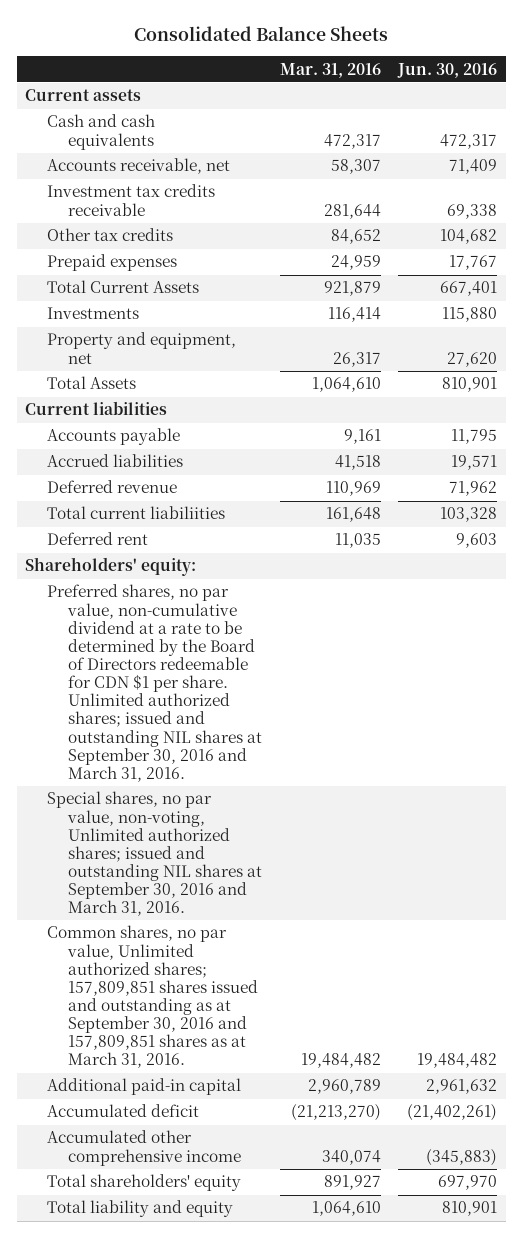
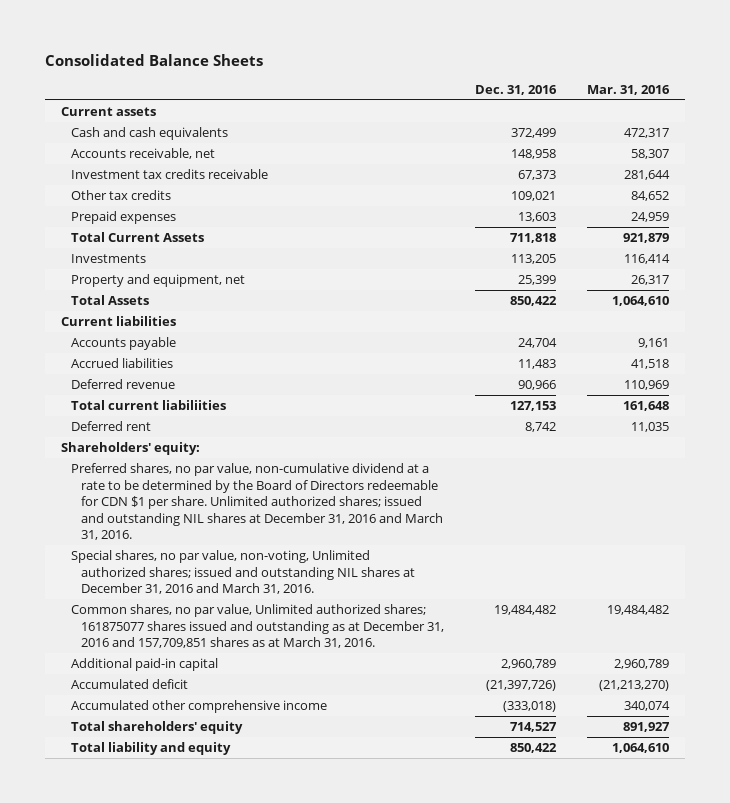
[397,62,498,78] Jun. 30, 2016 -> none
none -> [475,85,558,96] Dec. 31, 2016
[46,584,263,782] Preferred shares, no par value, non-cumulative dividend at a rate to be determined by the Board of Directors redeemable for CDN $1 per share. Unlimited authorized shares; issued and outstanding NIL shares at September 30, 2016 and March 31, 2016. -> [70,463,444,541] Preferred shares, no par value, non-cumulative dividend at a rate to be determined by the Board of Directors redeemable for CDN $1 per share. Unlimited authorized shares; issued and outstanding NIL shares at December 31, 2016 and March 31, 2016.
[46,791,263,917] Special shares, no par value, non-voting, Unlimited authorized shares; issued and outstanding NIL shares at September 30, 2016 and March 31, 2016. -> [70,550,416,595] Special shares, no par value, non-voting, Unlimited authorized shares; issued and outstanding NIL shares at December 31, 2016 and March 31, 2016.
[46,925,259,1069] Common shares, no par value, Unlimited authorized shares; 157,809,851 shares issued and outstanding as at September 30, 2016 and 157,809,851 shares as at March 31, 2016. -> [70,604,445,649] Common shares, no par value, Unlimited authorized shares; 161875077 shares issued and outstanding as at December 31, 2016 and 157,709,851 shares as at March 31, 2016.

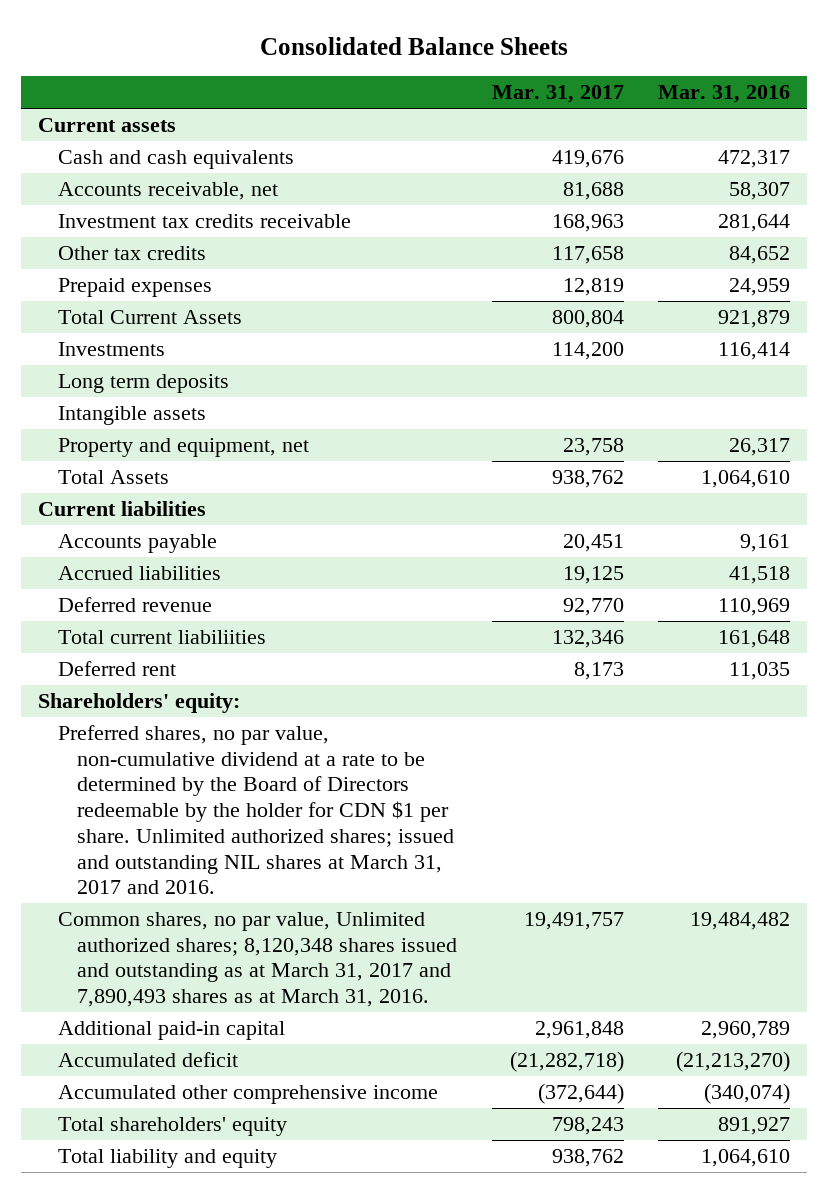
[475,85,558,96] Dec. 31, 2016 -> none
none -> [491,85,624,104] Mar. 31, 2017
none -> [57,373,229,393] Long term deposits
none -> [57,405,206,425] Intangible assets
[70,550,416,595] Special shares, no par value, non-voting, Unlimited authorized shares; issued and outstanding NIL shares at December 31, 2016 and March 31, 2016. -> none
[70,463,444,541] Preferred shares, no par value, non-cumulative dividend at a rate to be determined by the Board of Directors redeemable for CDN $1 per share. Unlimited authorized shares; issued and outstanding NIL shares at December 31, 2016 and March 31, 2016. -> [57,724,455,895] Preferred shares, no par value, non-cumulative dividend at a rate to be determined by the Board of Directors redeemable by the holder for CDN $1 per share. Unlimited authorized shares; issued and outstanding NIL shares at March 31, 2017 and 2016.
[70,604,445,649] Common shares, no par value, Unlimited authorized shares; 161875077 shares issued and outstanding as at December 31, 2016 and 157,709,851 shares as at March 31, 2016. -> [57,911,458,1008] Common shares, no par value, Unlimited authorized shares; 8,120,348 shares issued and outstanding as at March 31, 2017 and 7,890,493 shares as at March 31, 2016.
[624,701,671,712] 340,074 -> [704,1082,791,1104] (340,074)

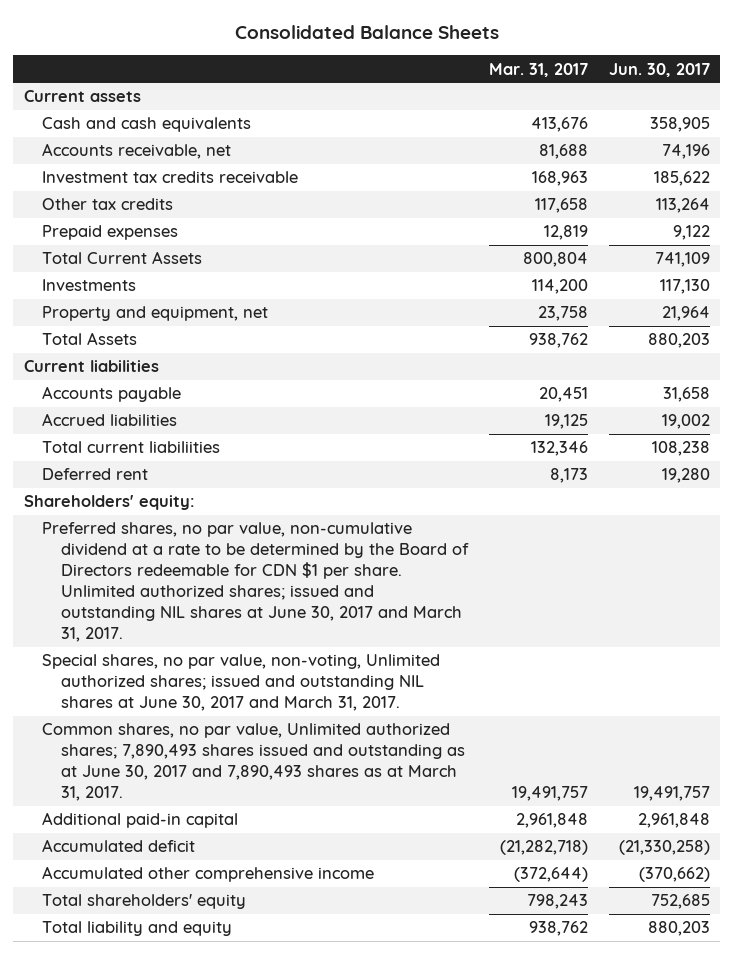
[658,85,791,104] Mar. 31, 2016 -> none
none -> [608,62,710,77] Jun. 30, 2017
[551,149,624,168] 419,676 -> [530,117,588,133] 413,676
[57,373,229,393] Long term deposits -> none
[57,405,206,425] Intangible assets -> none
[57,596,212,612] Deferred revenue -> none
[57,724,455,895] Preferred shares, no par value, non-cumulative dividend at a rate to be determined by the Board of Directors redeemable by the holder for CDN $1 per share. Unlimited authorized shares; issued and outstanding NIL shares at March 31, 2017 and 2016. -> [42,522,469,643] Preferred shares, no par value, non-cumulative dividend at a rate to be determined by the Board of Directors redeemable for CDN $1 per share. Unlimited authorized shares; issued and outstanding NIL shares at June 30, 2017 and March 31, 2017.
none -> [42,654,441,712] Special shares, no par value, non-voting, Unlimited authorized shares; issued and outstanding NIL shares at June 30, 2017 and March 31, 2017.
[57,911,458,1008] Common shares, no par value, Unlimited authorized shares; 8,120,348 shares issued and outstanding as at March 31, 2017 and 7,890,493 shares as at March 31, 2016. -> [42,723,465,802] Common shares, no par value, Unlimited authorized shares; 7,890,493 shares issued and outstanding as at June 30, 2017 and 7,890,493 shares as at March 31, 2017.

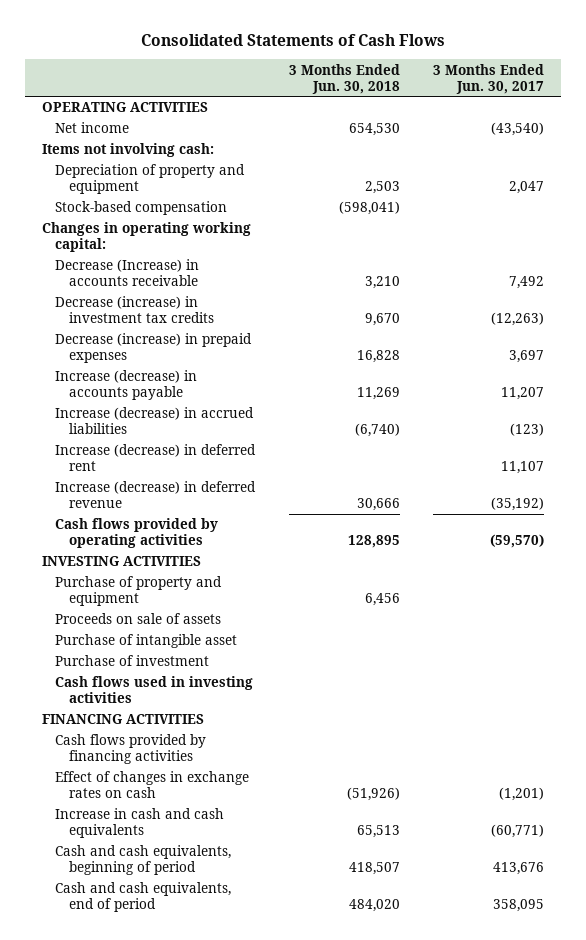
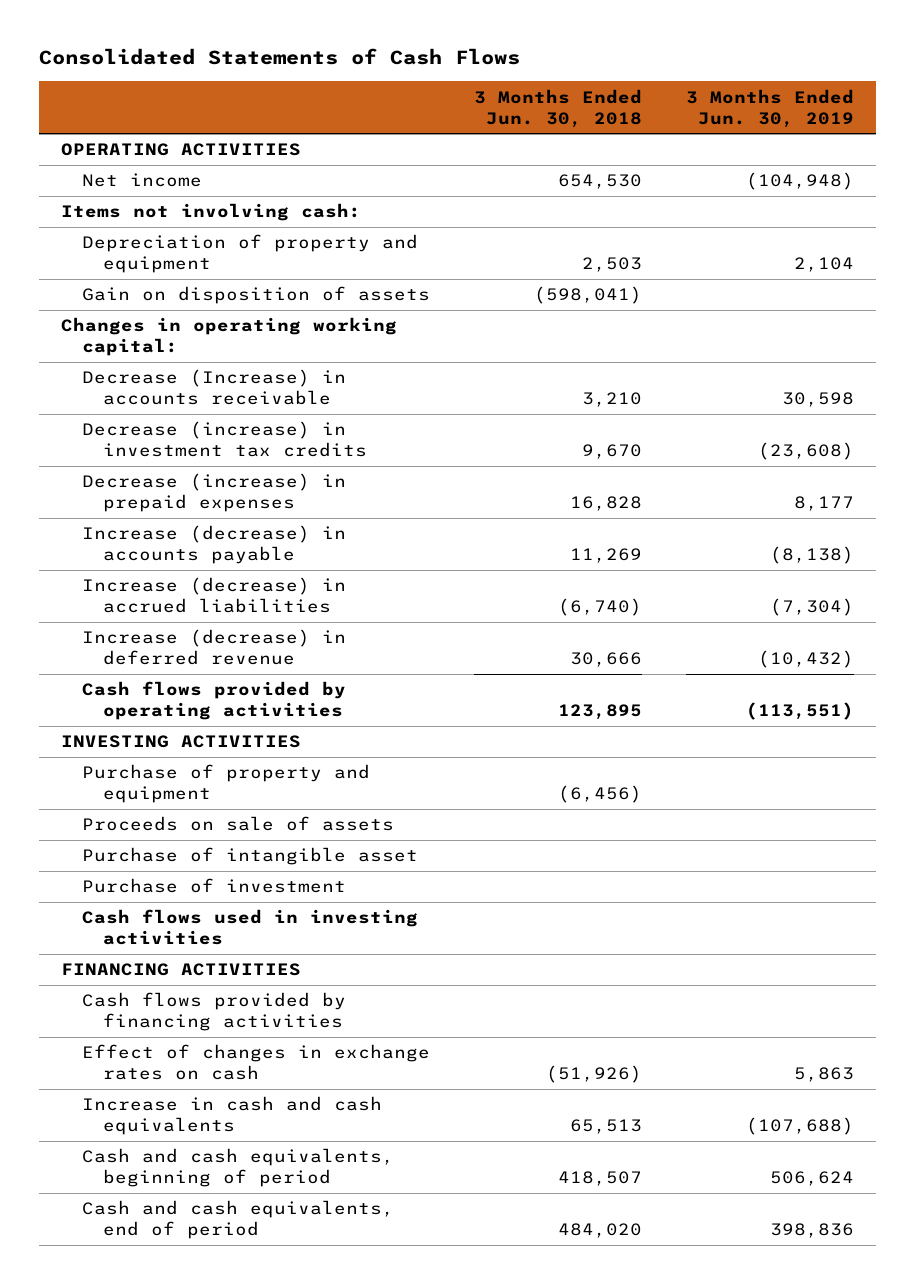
[433,63,545,94] 3 Months Ended Jun. 30, 2017 -> none
none -> [686,88,855,128] 3 Months Ended Jun. 30, 2019
[55,201,228,216] Stock-based compensation -> [81,286,430,305] Gain on disposition of assets
[55,444,257,472] Increase (decrease) in deferred rent -> none
[347,535,400,549] 128,895 -> [557,704,642,721] 123,895
[364,593,400,607] 6,456 -> [557,785,642,804] (6,456)

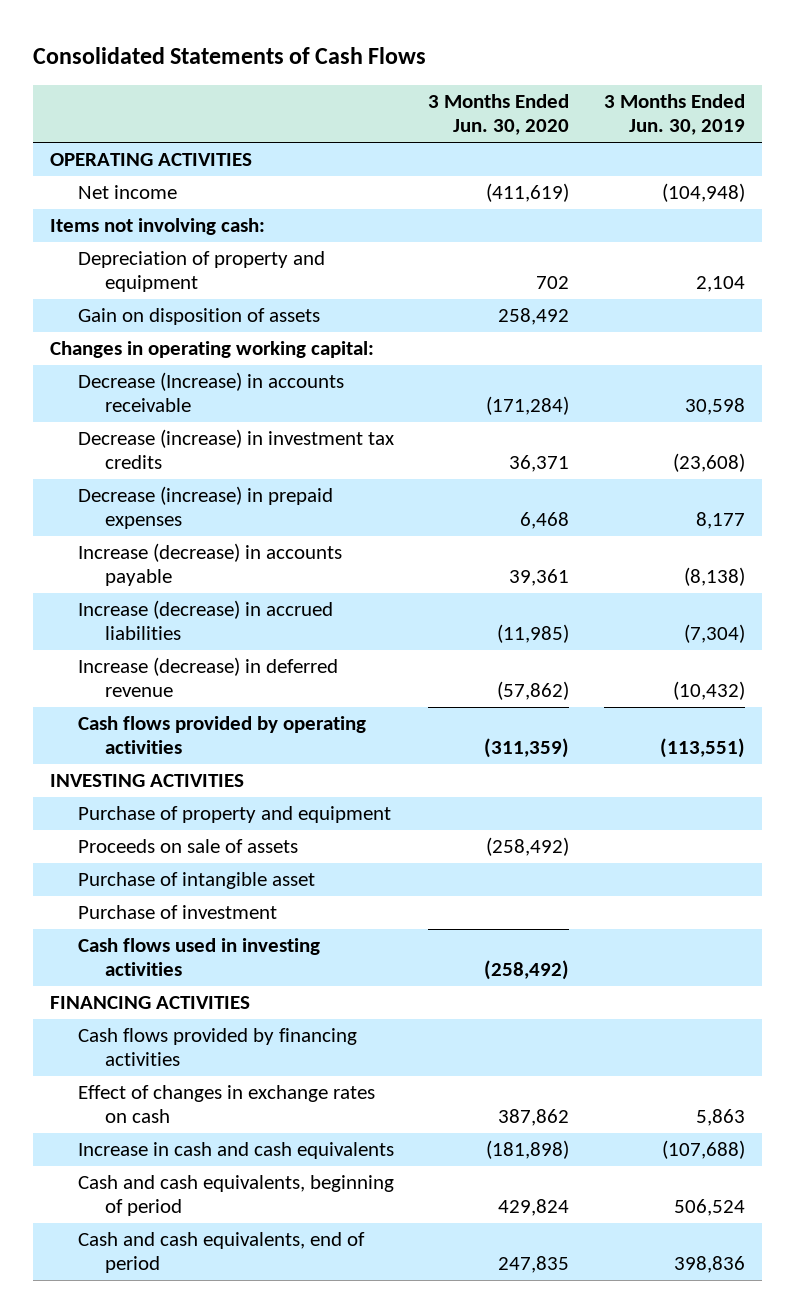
[473,88,642,128] 3 Months Ended Jun. 30, 2018 -> none
none -> [428,94,570,136] 3 Months Ended Jun. 30, 2020
[770,1171,855,1187] 506,624 -> [674,1199,746,1217] 506,524

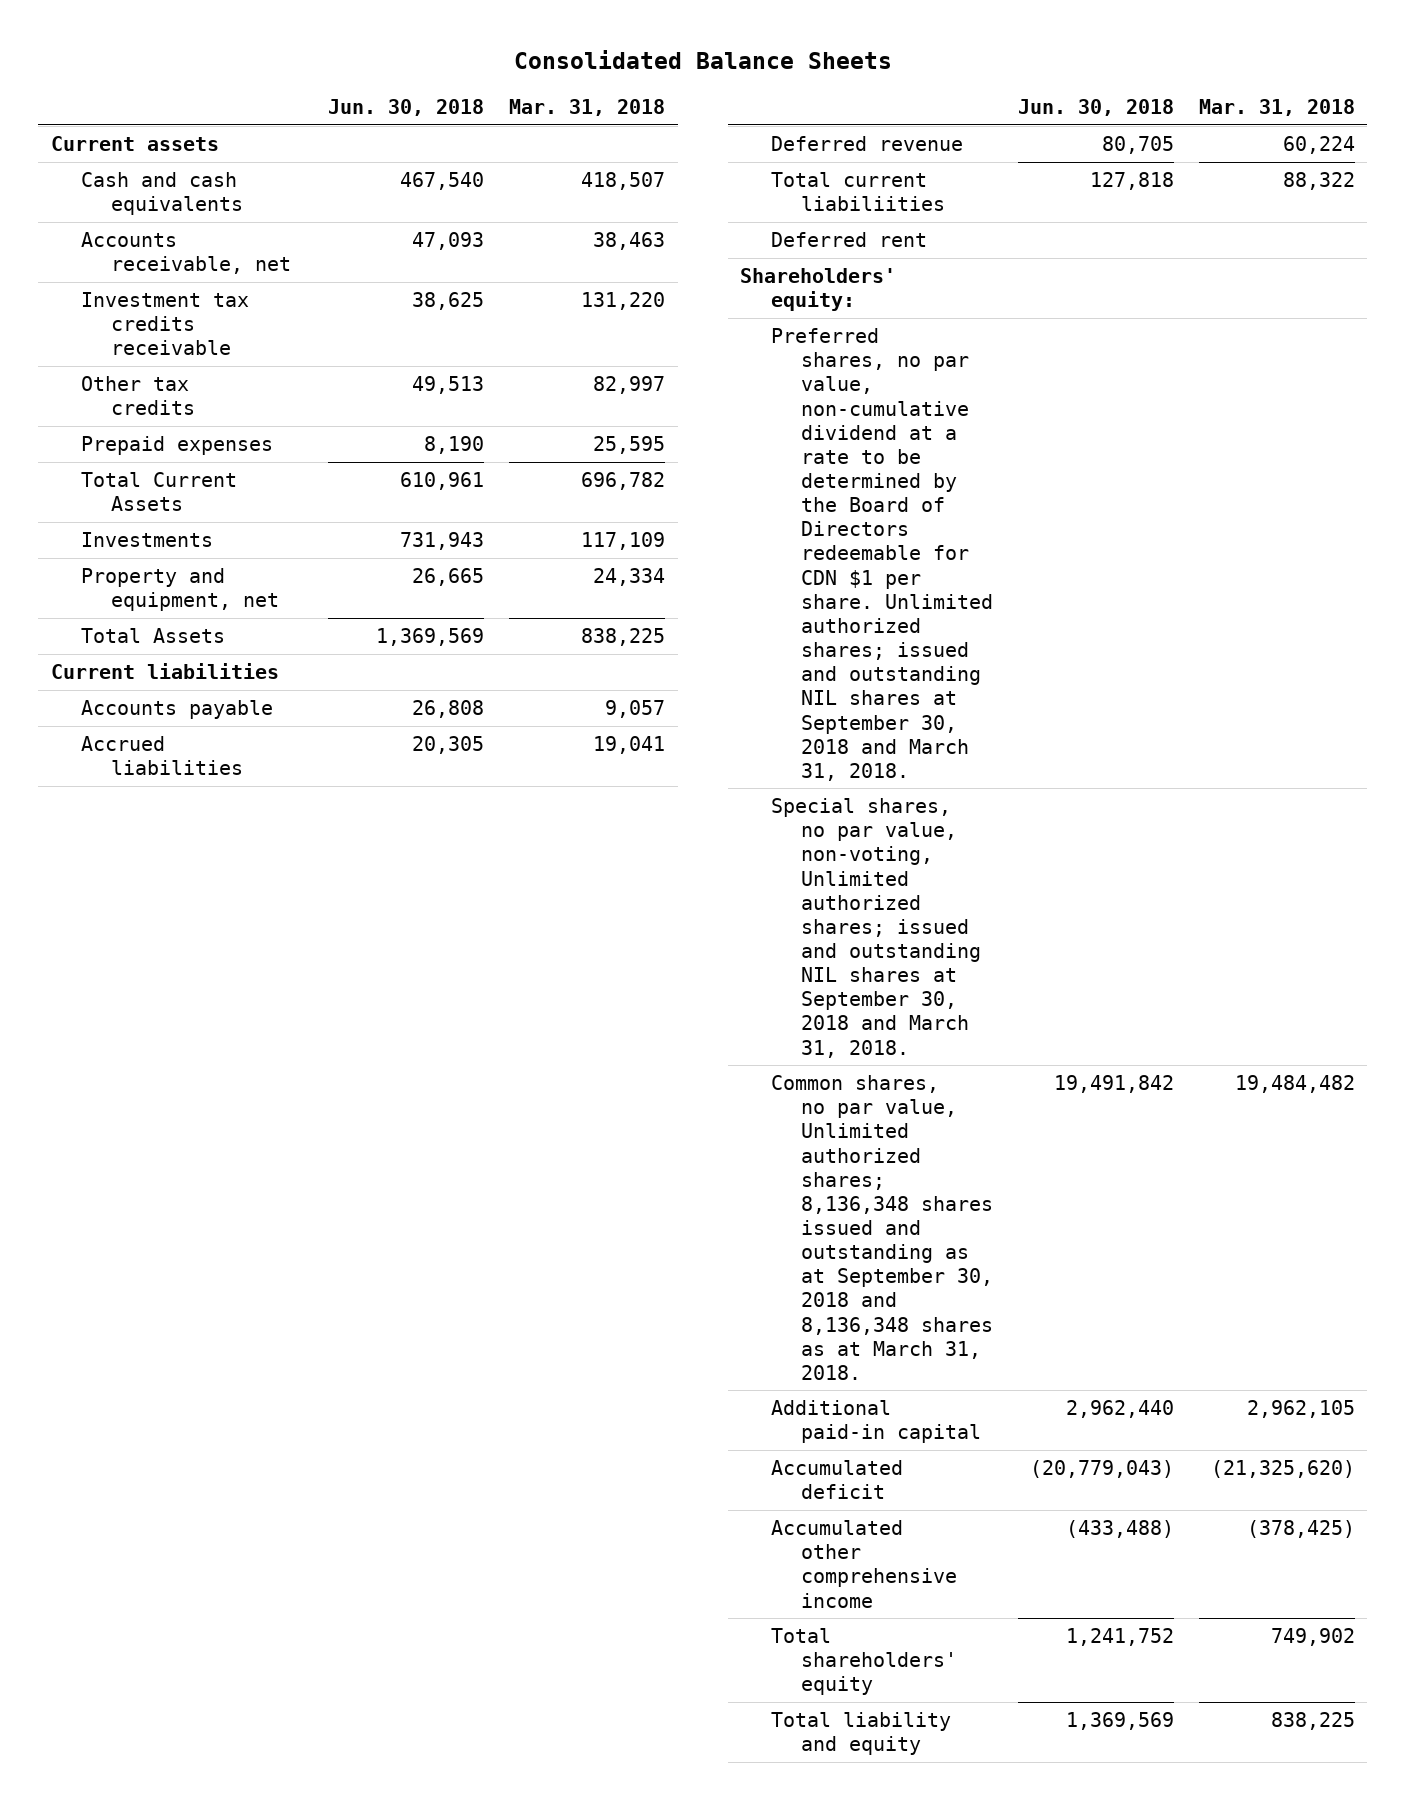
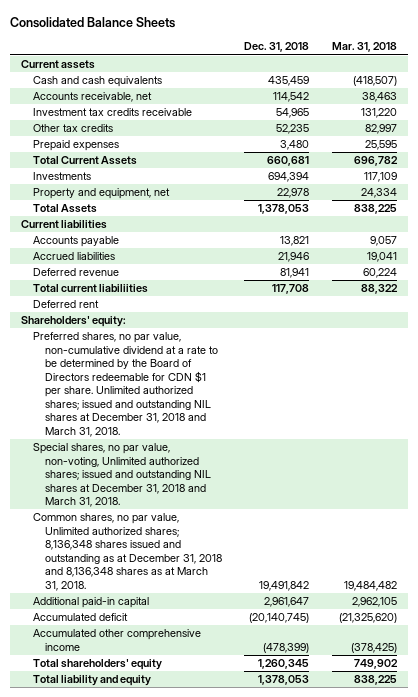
[328,99,485,117] Jun. 30, 2018 -> none
none -> [244,42,310,53] Dec. 31, 2018
[581,172,666,191] 418,507 -> [352,76,397,87] (418,507)
[770,328,993,781] Preferred shares, no par value, non-cumulative dividend at a rate to be determined by the Board of Directors redeemable for CDN $1 per share. Unlimited authorized shares; issued and outstanding NIL shares at September 30, 2018 and March 31, 2018. -> [32,332,218,437] Preferred shares, no par value, non-cumulative dividend at a rate to be determined by the Board of Directors redeemable for CDN $1 per share. Unlimited authorized shares; issued and outstanding NIL shares at December 31, 2018 and March 31, 2018.
[770,798,981,1058] Special shares, no par value, non-voting, Unlimited authorized shares; issued and outstanding NIL shares at September 30, 2018 and March 31, 2018. -> [32,443,211,508] Special shares, no par value, non-voting, Unlimited authorized shares; issued and outstanding NIL shares at December 31, 2018 and March 31, 2018.
[770,1075,993,1380] Common shares, no par value, Unlimited authorized shares; 8,136,348 shares issued and outstanding as at September 30, 2018 and 8,136,348 shares as at March 31, 2018. -> [32,513,222,591] Common shares, no par value, Unlimited authorized shares; 8,136,348 shares issued and outstanding as at December 31, 2018 and 8,136,348 shares as at March 31, 2018.

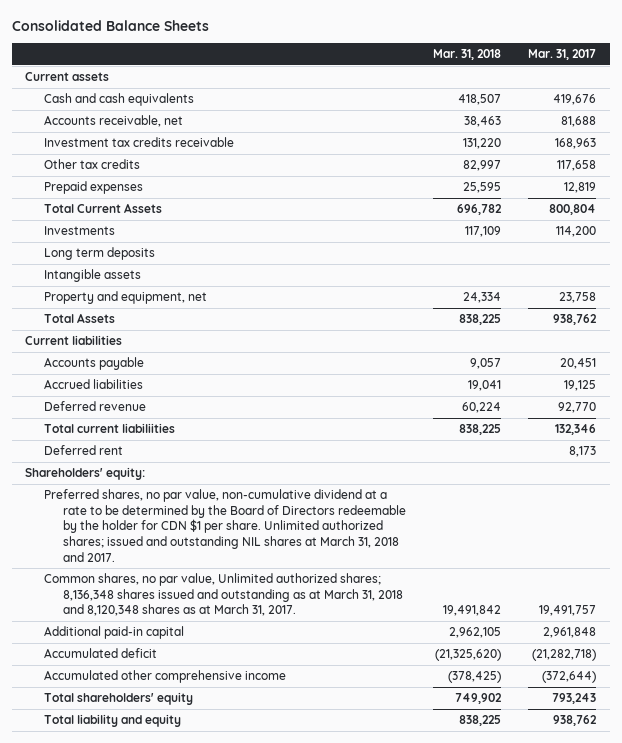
[244,42,310,53] Dec. 31, 2018 -> none
none -> [528,49,597,61] Mar. 31, 2017
[352,76,397,87] (418,507) -> [458,94,502,106] 418,507
none -> [43,247,155,261] Long term deposits
none -> [43,269,141,283] Intangible assets
[360,284,398,295] 88,322 -> [459,424,502,436] 838,225
[32,443,211,508] Special shares, no par value, non-voting, Unlimited authorized shares; issued and outstanding NIL shares at December 31, 2018 and March 31, 2018. -> none
[32,332,218,437] Preferred shares, no par value, non-cumulative dividend at a rate to be determined by the Board of Directors redeemable for CDN $1 per share. Unlimited authorized shares; issued and outstanding NIL shares at December 31, 2018 and March 31, 2018. -> [43,489,406,562] Preferred shares, no par value, non-cumulative dividend at a rate to be determined by the Board of Directors redeemable by the holder for CDN $1 per share. Unlimited authorized shares; issued and outstanding NIL shares at March 31, 2018 and 2017.
[32,513,222,591] Common shares, no par value, Unlimited authorized shares; 8,136,348 shares issued and outstanding as at December 31, 2018 and 8,136,348 shares as at March 31, 2018. -> [43,573,403,617] Common shares, no par value, Unlimited authorized shares; 8,136,348 shares issued and outstanding as at March 31, 2018 and 8,120,348 shares as at March 31, 2017.
[343,580,397,591] 19,484,482 -> [443,605,502,617] 19,491,842

